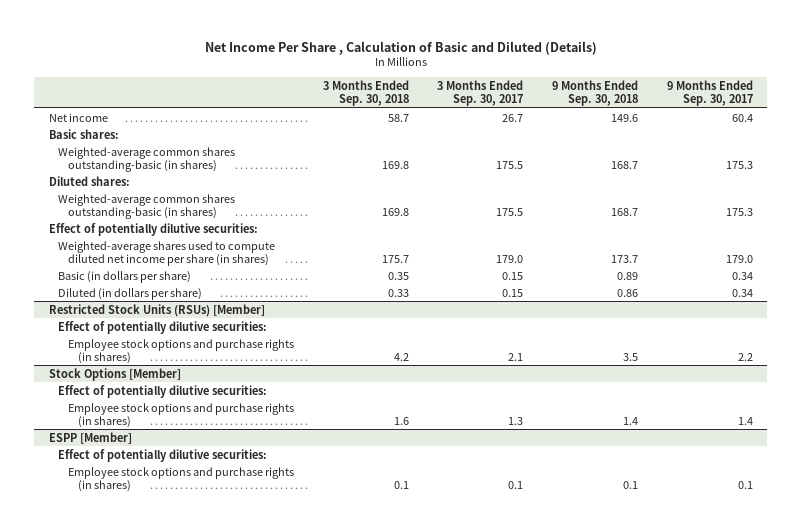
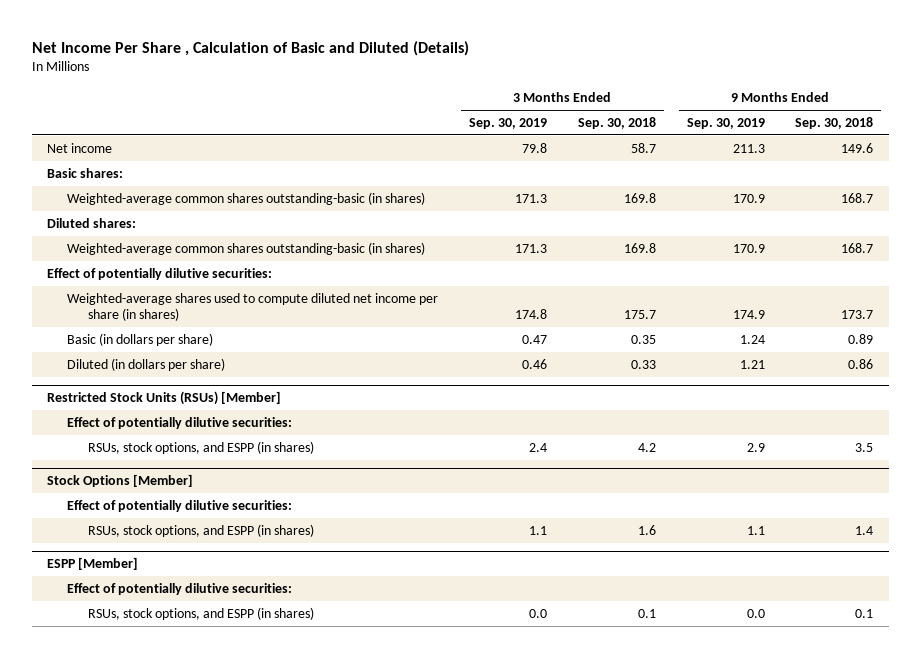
[437,79,524,107] 3 Months Ended Sep. 30, 2017 -> none
[666,79,753,107] 9 Months Ended Sep. 30, 2017 -> none
none -> [469,117,548,129] Sep. 30, 2019
none -> [686,117,765,129] Sep. 30, 2019
[67,338,294,364] Employee stock options and purchase rights (in shares) -> [87,440,314,454] RSUs, stock options, and ESPP (in shares)
[67,402,294,428] Employee stock options and purchase rights (in shares) -> [87,523,314,537] RSUs, stock options, and ESPP (in shares)
[67,466,294,492] Employee stock options and purchase rights (in shares) -> [87,606,314,620] RSUs, stock options, and ESPP (in shares)

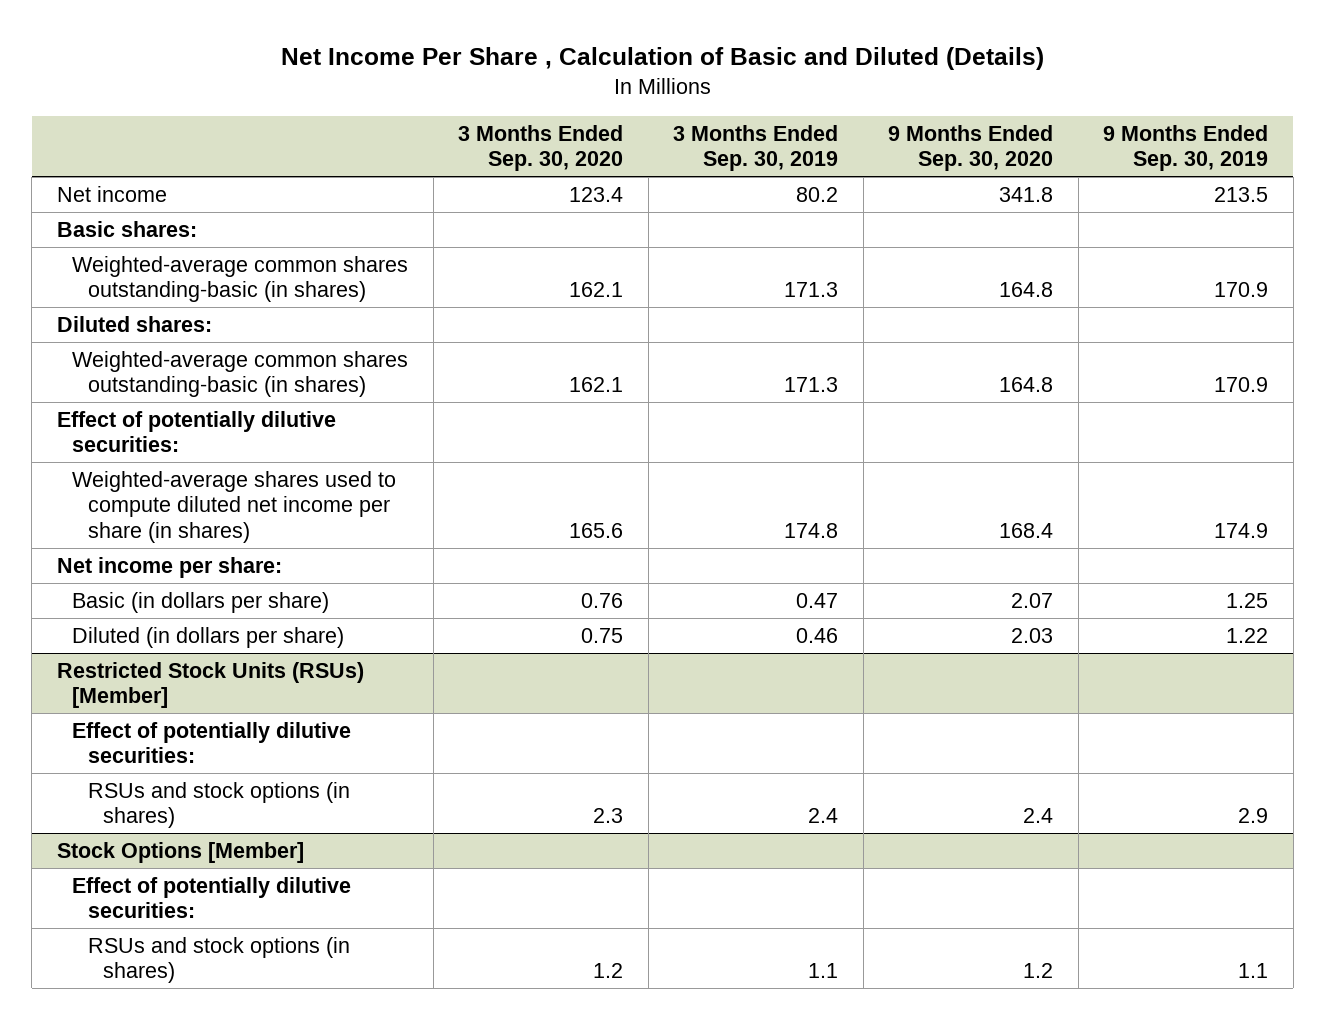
[577,116,656,129] Sep. 30, 2018 -> none
[795,116,874,129] Sep. 30, 2018 -> none
none -> [458,124,624,172] 3 Months Ended Sep. 30, 2020
none -> [888,124,1054,172] 9 Months Ended Sep. 30, 2020
[522,142,548,153] 79.8 -> [796,186,839,202] 80.2
[732,143,765,153] 211.3 -> [1214,186,1269,202] 213.5
none -> [56,556,282,578] Net income per share:
[739,334,765,344] 1.24 -> [1226,592,1269,608] 1.25
[739,359,765,369] 1.21 -> [1226,627,1269,643] 1.22
[87,440,314,454] RSUs, stock options, and ESPP (in shares) -> [87,781,350,829] RSUs and stock options (in shares)
[47,557,139,571] ESPP [Member] -> none
[67,582,293,595] Effect of potentially dilutive securities: -> none
[87,606,314,620] RSUs, stock options, and ESPP (in shares) -> none
[87,523,314,537] RSUs, stock options, and ESPP (in shares) -> [87,936,350,984] RSUs and stock options (in shares)

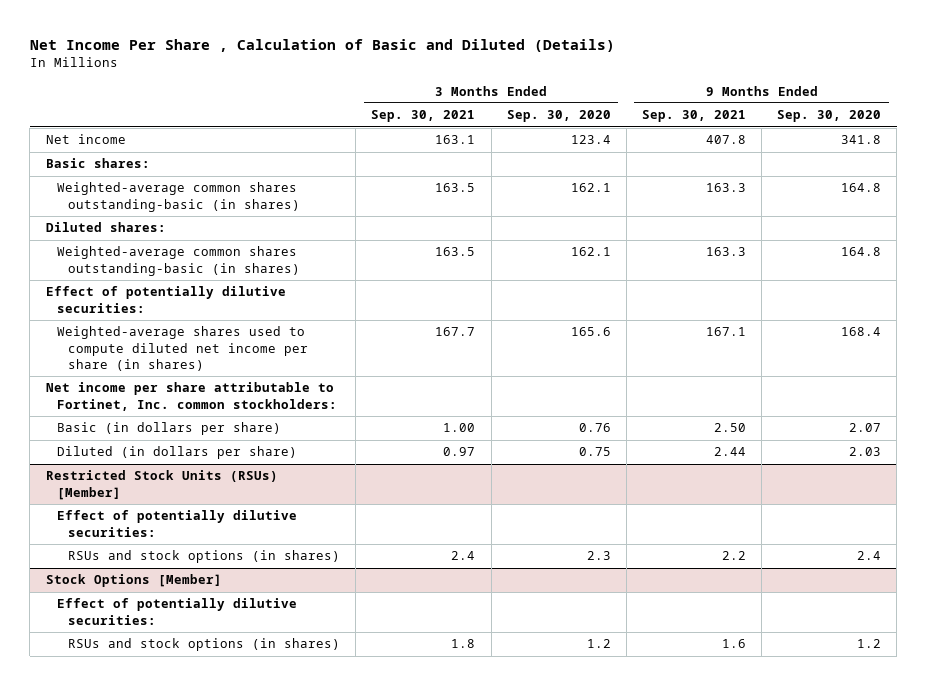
[673,124,839,172] 3 Months Ended Sep. 30, 2019 -> none
[1103,124,1269,172] 9 Months Ended Sep. 30, 2019 -> none
none -> [371,110,476,123] Sep. 30, 2021
none -> [641,110,746,123] Sep. 30, 2021
[56,556,282,578] Net income per share: -> [45,382,337,411] Net income per share attributable to Fortinet, Inc. common stockholders:

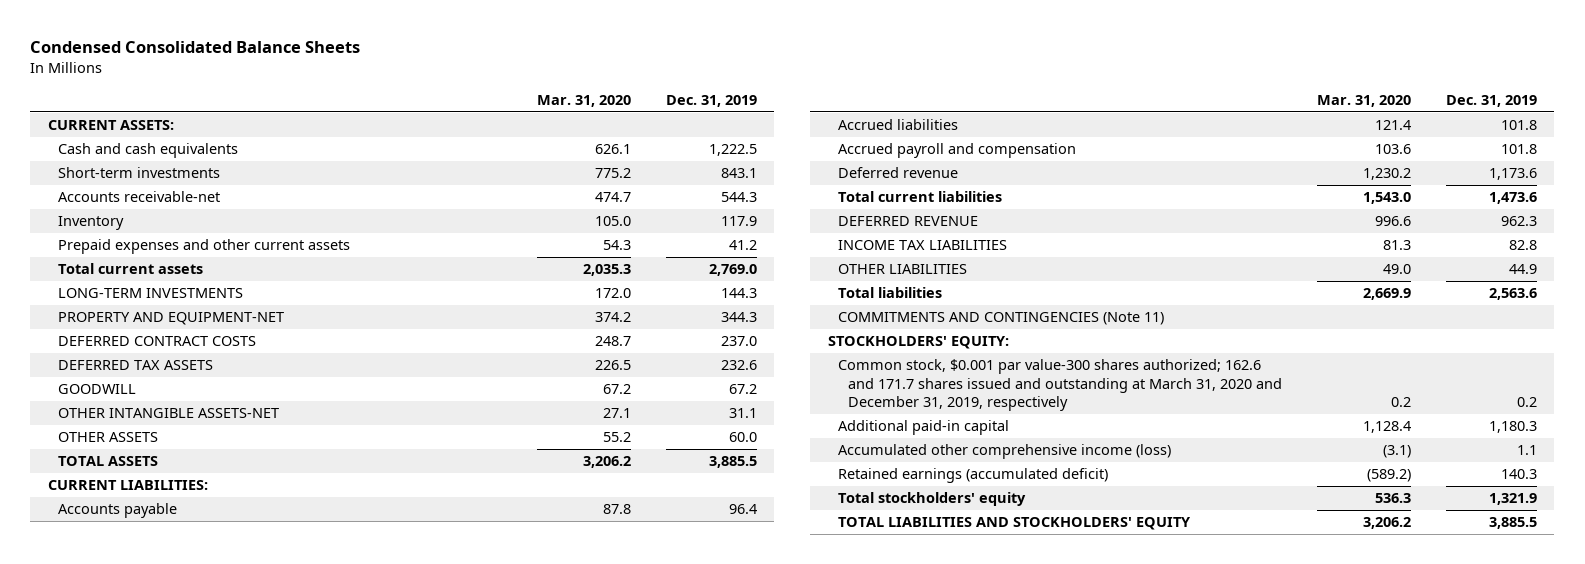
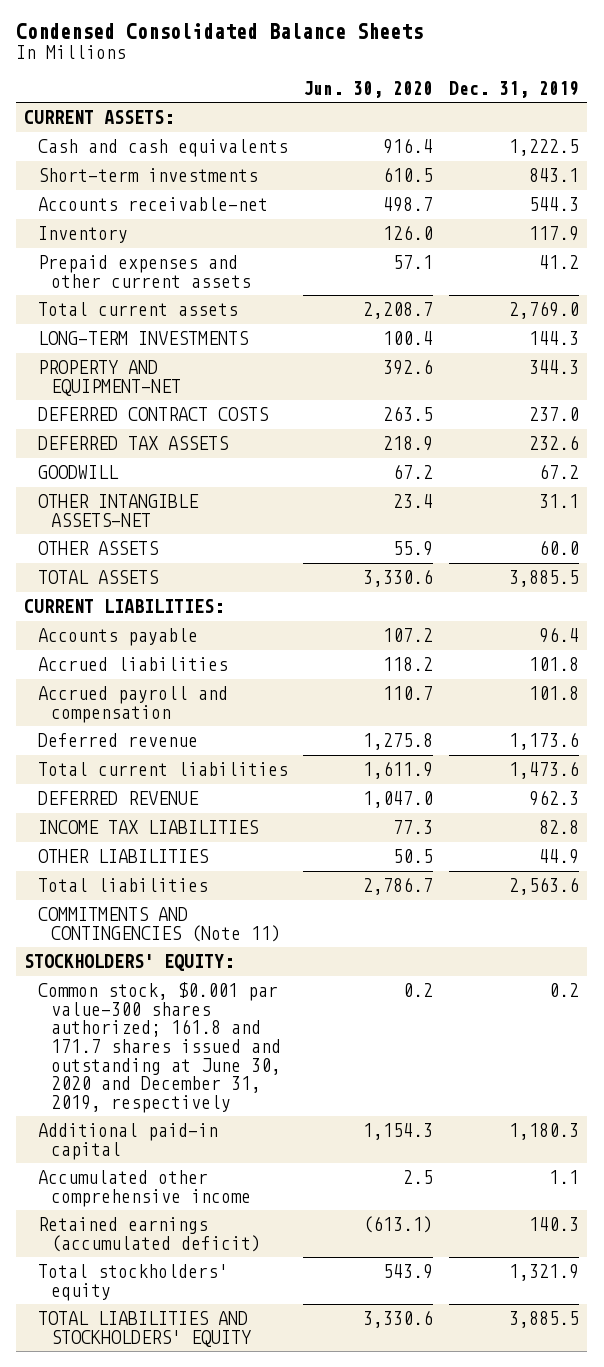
[536,94,631,107] Mar. 31, 2020 -> none
none -> [303,80,434,98] Jun. 30, 2020
[838,359,1283,411] Common stock, $0.001 par value-300 shares authorized; 162.6 and 171.7 shares issued and outstanding at March 31, 2020 and December 31, 2019, respectively -> [37,982,282,1113] Common stock, $0.001 par value-300 shares authorized; 161.8 and 171.7 shares issued and outstanding at June 30, 2020 and December 31, 2019, respectively
[838,444,1172,460] Accumulated other comprehensive income (loss) -> [37,1170,252,1207] Accumulated other comprehensive income

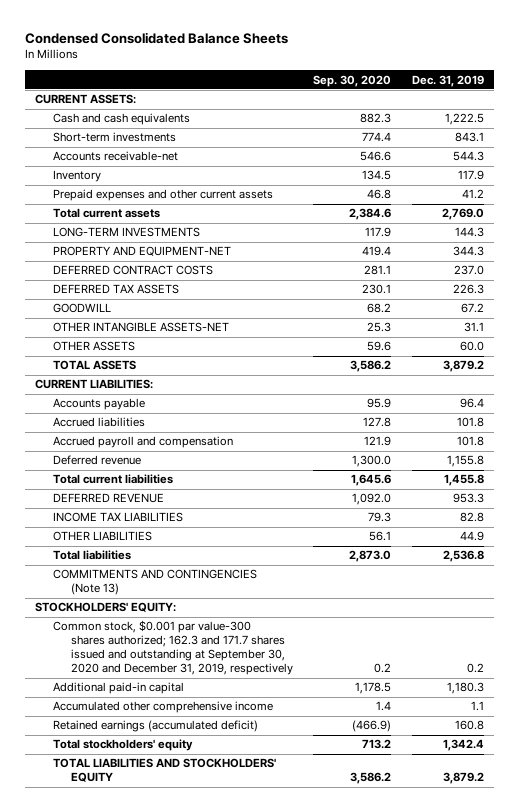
[303,80,434,98] Jun. 30, 2020 -> none
none -> [313,74,392,87] Sep. 30, 2020
[529,435,580,451] 232.6 -> [452,284,484,295] 226.3
[509,570,580,588] 3,885.5 -> [442,360,484,373] 3,879.2
[509,732,580,751] 1,173.6 -> [446,455,484,468] 1,155.8
[509,761,580,780] 1,473.6 -> [443,474,484,487] 1,455.8
[529,790,580,807] 962.3 -> [452,493,484,504] 953.3
[509,877,580,896] 2,563.6 -> [442,550,484,563] 2,536.8
[37,907,282,942] COMMITMENTS AND CONTINGENCIES (Note 11) -> [53,569,258,596] COMMITMENTS AND CONTINGENCIES (Note 13)
[37,982,282,1113] Common stock, $0.001 par value-300 shares authorized; 161.8 and 171.7 shares issued and outstanding at June 30, 2020 and December 31, 2019, respectively -> [53,620,294,676] Common stock, $0.001 par value-300 shares authorized; 162.3 and 171.7 shares issued and outstanding at September 30, 2020 and December 31, 2019, respectively
[529,1217,580,1232] 140.3 -> [454,720,484,731] 160.8
[509,1264,580,1282] 1,321.9 -> [442,739,484,752] 1,342.4
[509,1311,580,1329] 3,885.5 -> [442,772,484,785] 3,879.2

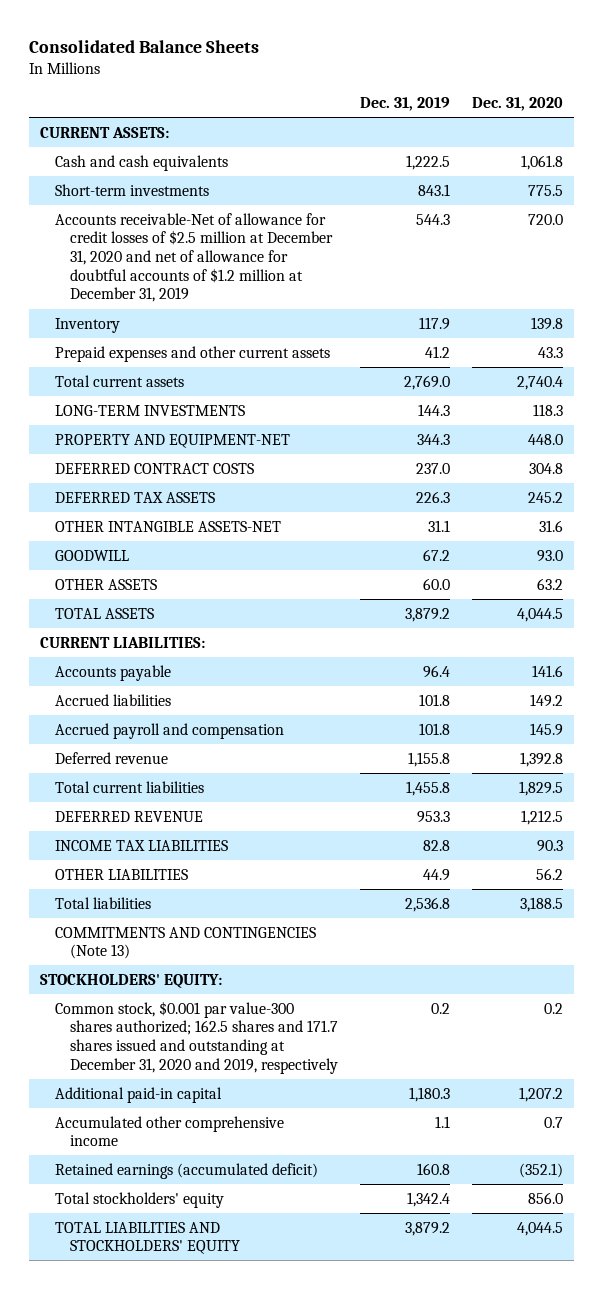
[24,31,288,44] Condensed Consolidated Balance Sheets -> [29,39,260,53] Consolidated Balance Sheets
[313,74,392,87] Sep. 30, 2020 -> none
none -> [472,97,564,112] Dec. 31, 2020
[53,151,179,162] Accounts receivable-net -> [55,212,334,303] Accounts receivable-Net of allowance for credit losses of $2.5 million at December 31, 2020 and net of allowance for doubtful accounts of $1.2 million at December 31, 2019
[53,303,112,314] GOODWILL -> [55,549,130,561] GOODWILL
[53,620,294,676] Common stock, $0.001 par value-300 shares authorized; 162.3 and 171.7 shares issued and outstanding at September 30, 2020 and December 31, 2019, respectively -> [55,1000,339,1074] Common stock, $0.001 par value-300 shares authorized; 162.5 shares and 171.7 shares issued and outstanding at December 31, 2020 and 2019, respectively

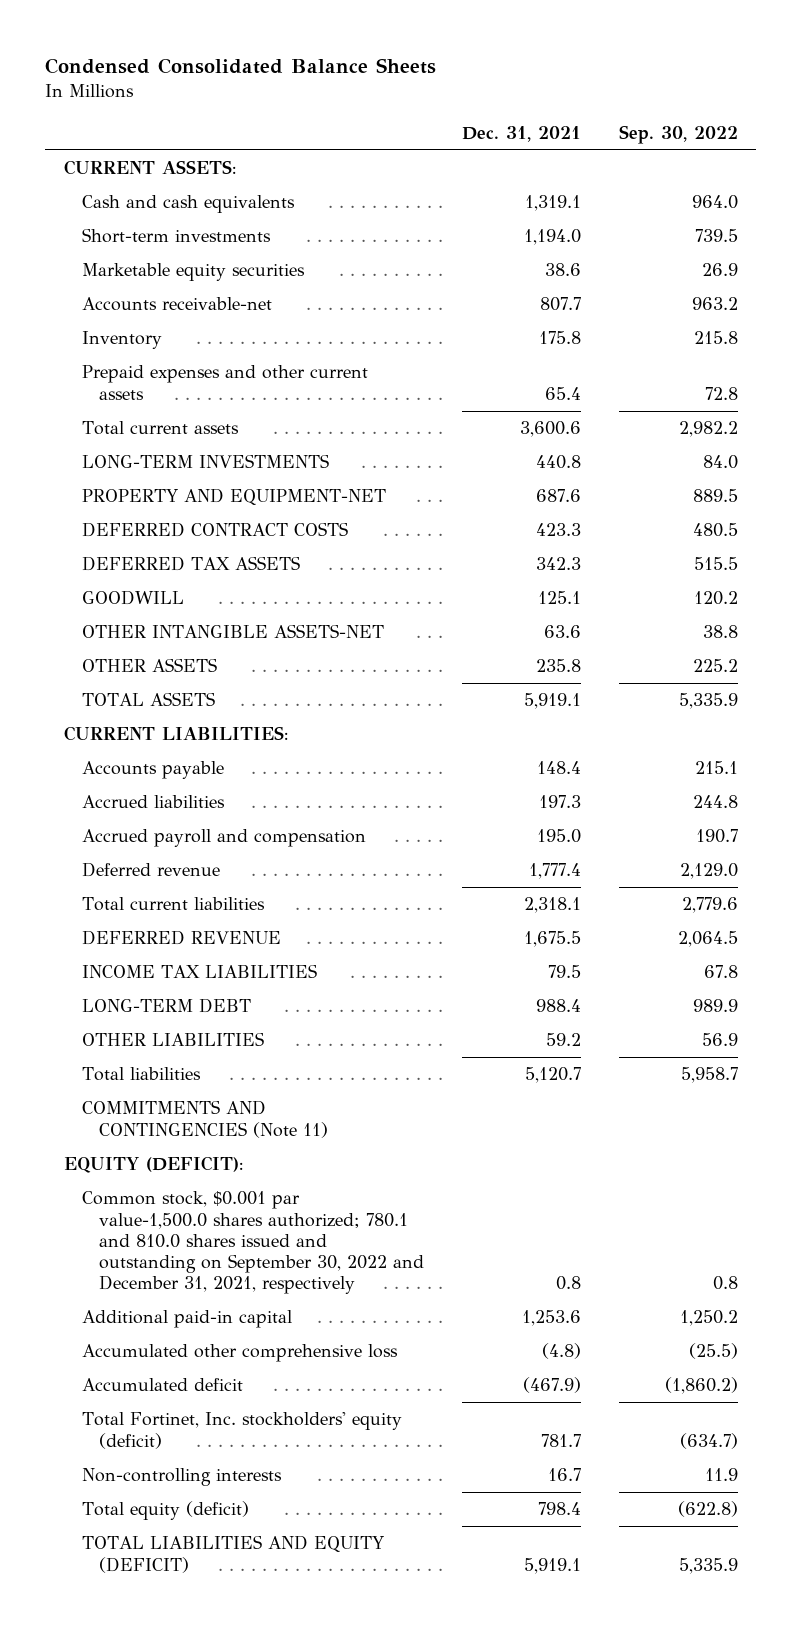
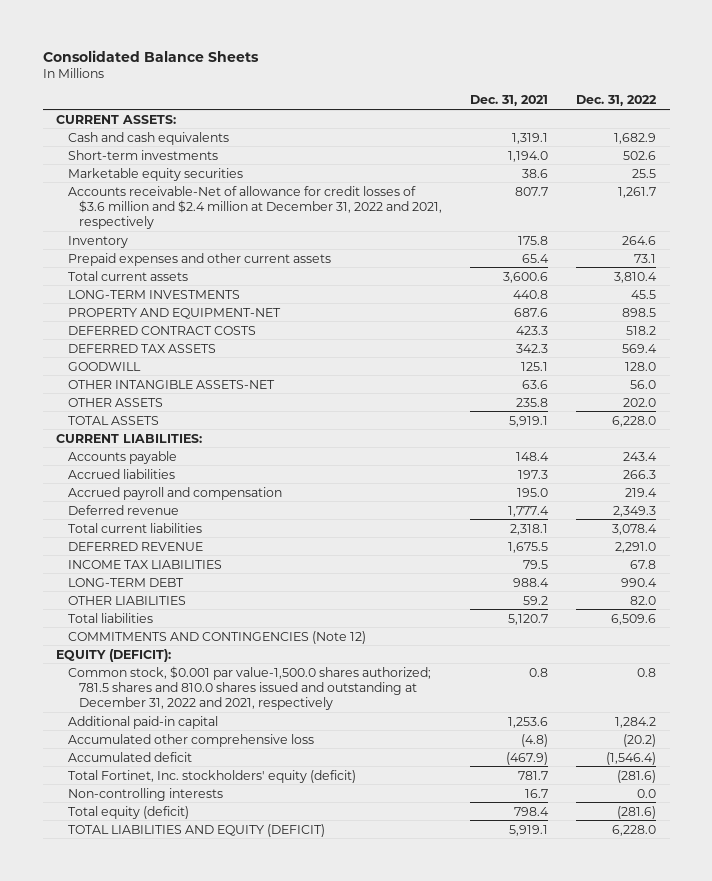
[45,58,437,75] Condensed Consolidated Balance Sheets -> [42,49,259,62] Consolidated Balance Sheets
[618,124,738,144] Sep. 30, 2022 -> none
none -> [575,95,657,107] Dec. 31, 2022
[81,297,272,312] Accounts receivable-net -> [67,185,443,230] Accounts receivable-Net of allowance for credit losses of $3.6 million and $2.4 million at December 31, 2022 and 2021, respectively
[81,1100,329,1138] COMMITMENTS AND CONTINGENCIES (Note 11) -> [67,630,366,644] COMMITMENTS AND CONTINGENCIES (Note 12)
[81,1191,425,1295] Common stock, $0.001 par value-1,500.0 shares authorized; 780.1 and 810.0 shares issued and outstanding on September 30, 2022 and December 31, 2021, respectively -> [67,665,431,711] Common stock, $0.001 par value-1,500.0 shares authorized; 781.5 shares and 810.0 shares issued and outstanding at December 31, 2022 and 2021, respectively

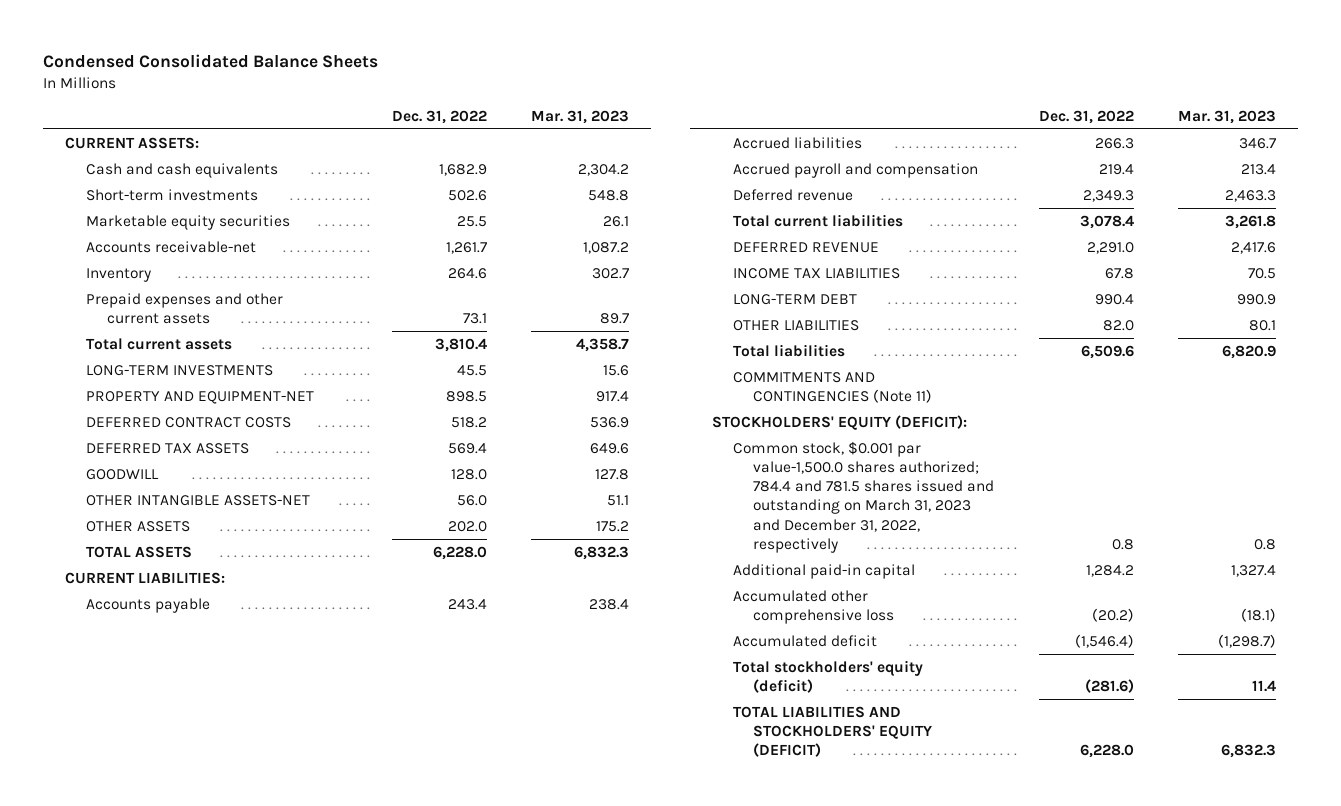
[42,49,259,62] Consolidated Balance Sheets -> [43,54,379,69] Condensed Consolidated Balance Sheets
[470,95,549,107] Dec. 31, 2021 -> none
none -> [531,109,630,124] Mar. 31, 2023
[67,185,443,230] Accounts receivable-Net of allowance for credit losses of $3.6 million and $2.4 million at December 31, 2022 and 2021, respectively -> [86,240,257,253] Accounts receivable-net
[67,630,366,644] COMMITMENTS AND CONTINGENCIES (Note 12) -> [732,371,933,403] COMMITMENTS AND CONTINGENCIES (Note 11)
[56,648,172,662] EQUITY (DEFICIT): -> [711,414,967,430] STOCKHOLDERS' EQUITY (DEFICIT):
[67,665,431,711] Common stock, $0.001 par value-1,500.0 shares authorized; 781.5 shares and 810.0 shares issued and outstanding at December 31, 2022 and 2021, respectively -> [732,440,995,553] Common stock, $0.001 par value-1,500.0 shares authorized; 784.4 and 781.5 shares issued and outstanding on March 31, 2023 and December 31, 2022, respectively
[67,787,223,801] Non-controlling interests -> none
[67,805,189,819] Total equity (deficit) -> none
[67,769,356,783] Total Fortinet, Inc. stockholders' equity (deficit) -> [732,659,923,693] Total stockholders' equity (deficit)
[67,823,325,837] TOTAL LIABILITIES AND EQUITY (DEFICIT) -> [732,705,933,758] TOTAL LIABILITIES AND STOCKHOLDERS' EQUITY (DEFICIT)

